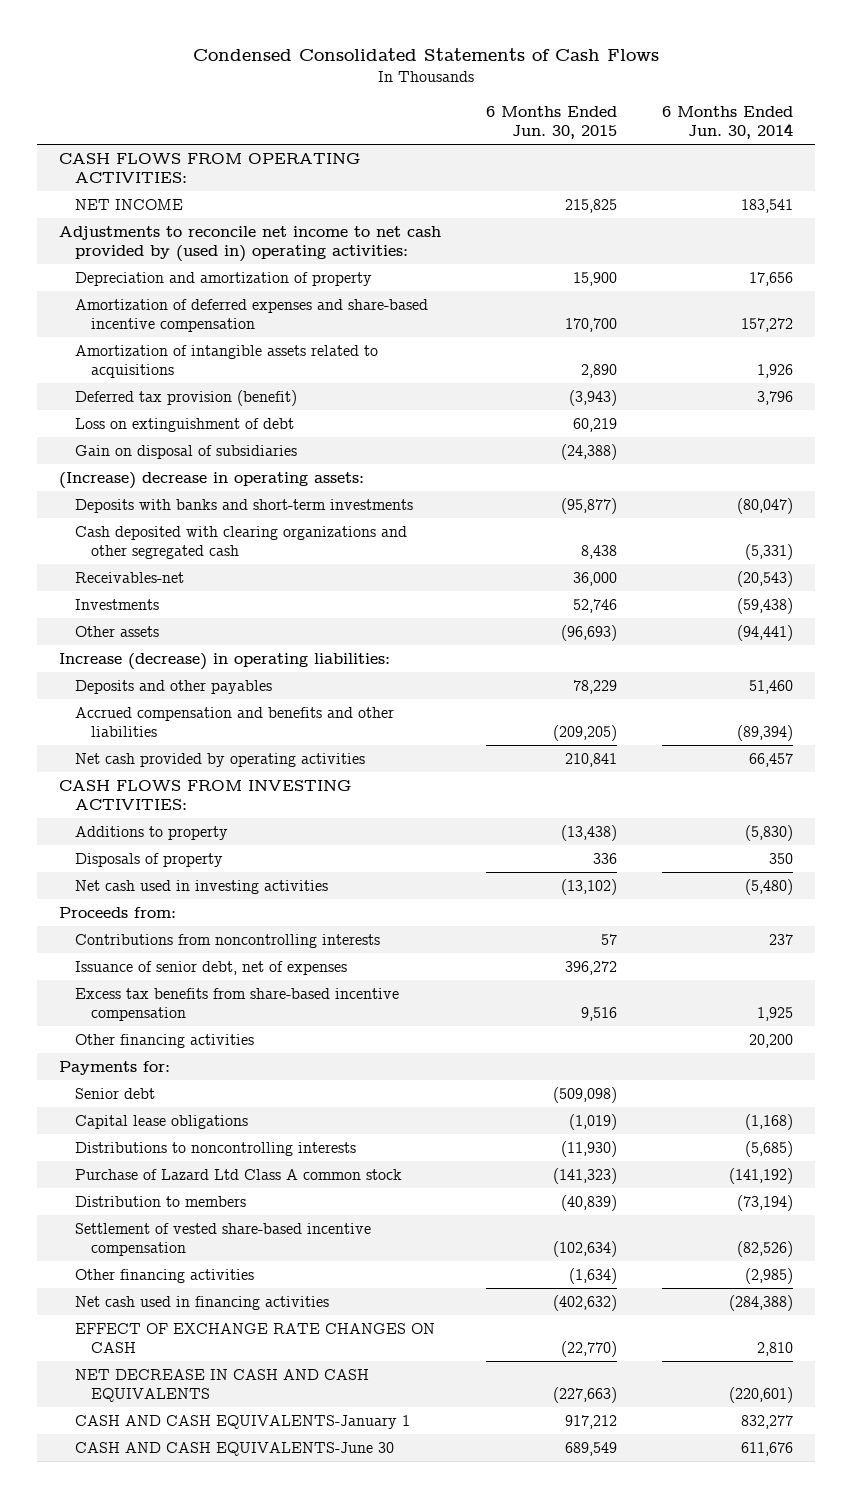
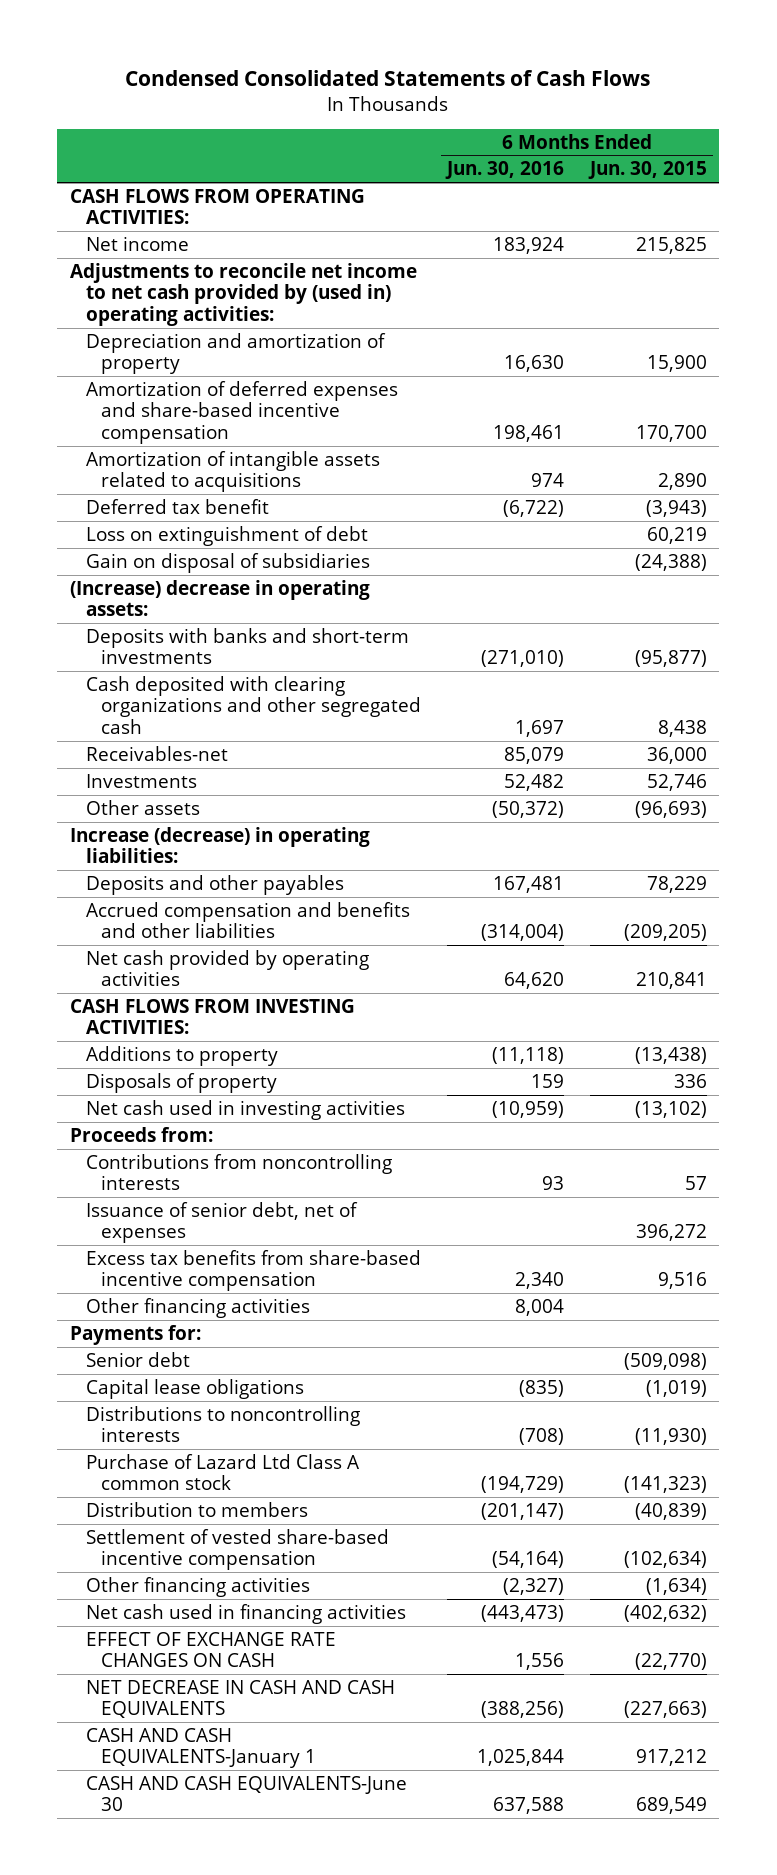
[661,105,793,140] 6 Months Ended Jun. 30, 2014 -> none
none -> [444,161,564,180] Jun. 30, 2016
[75,198,184,210] NET INCOME -> [85,235,189,251] Net income
[75,389,298,406] Deferred tax provision (benefit) -> [85,498,269,514] Deferred tax benefit

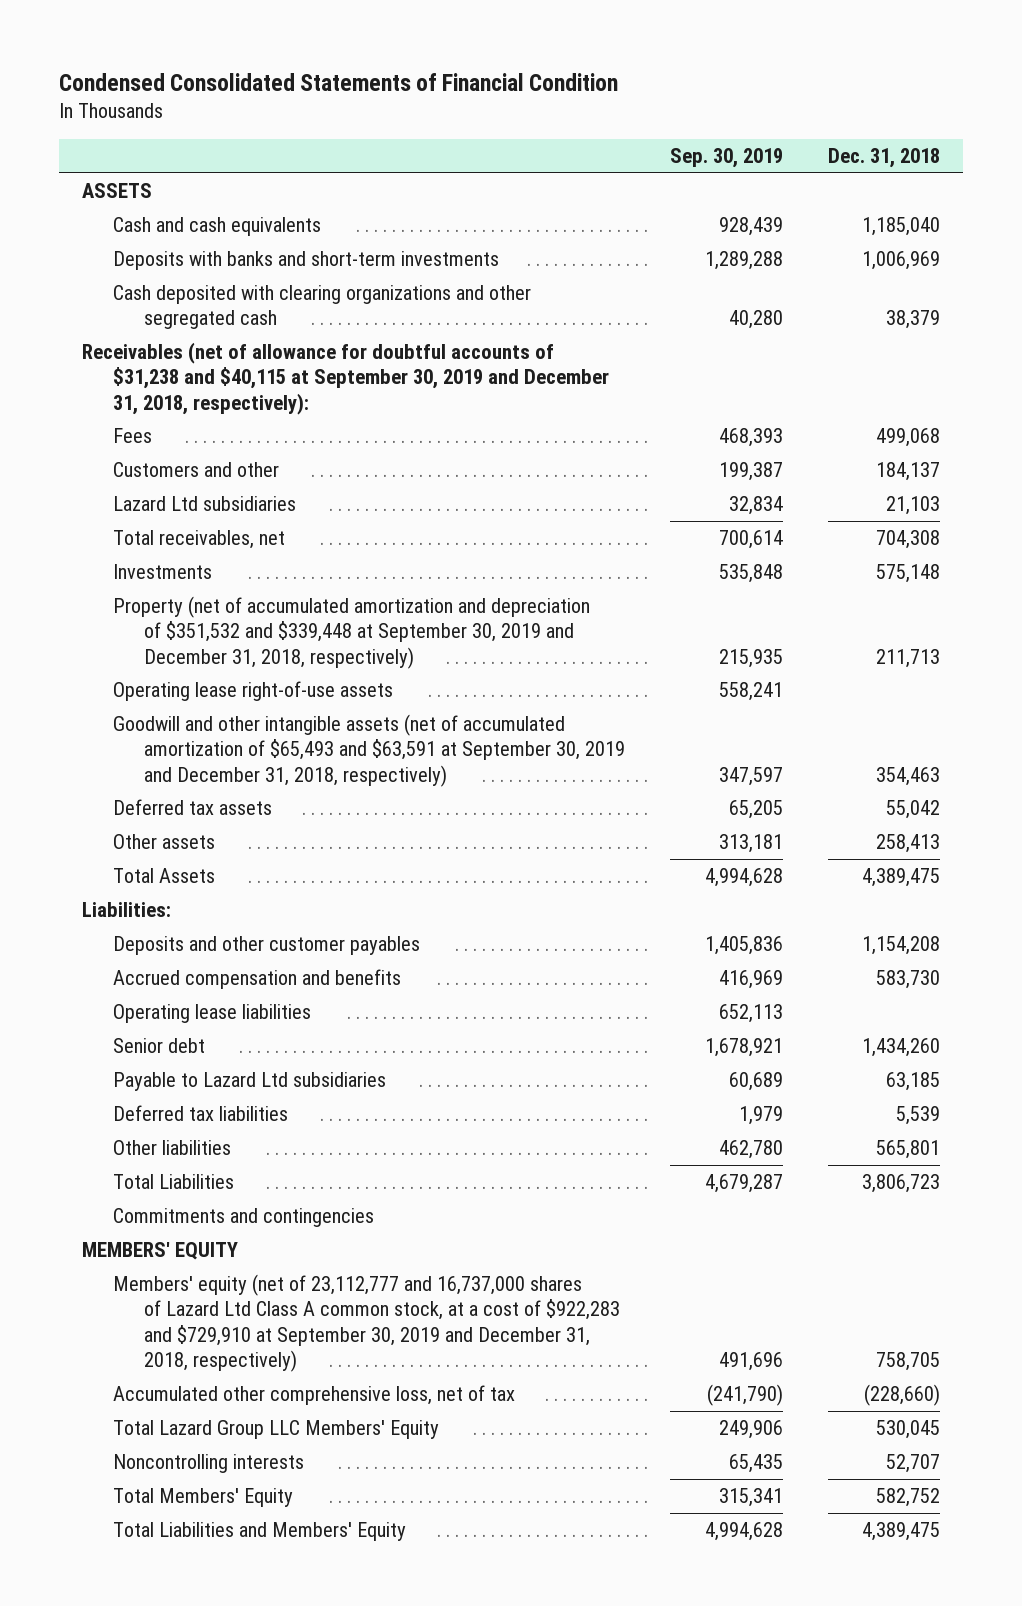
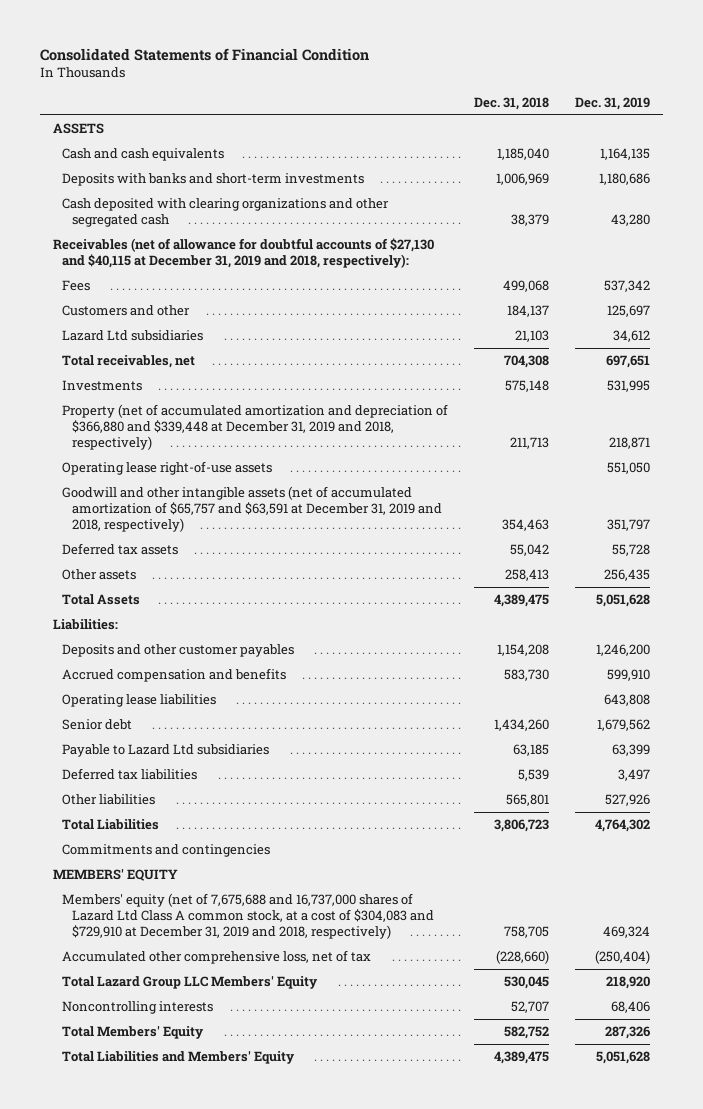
[59,72,619,91] Condensed Consolidated Statements of Financial Condition -> [39,47,369,61] Consolidated Statements of Financial Condition
[670,147,784,168] Sep. 30, 2019 -> none
none -> [575,96,651,110] Dec. 31, 2019
[81,342,609,415] Receivables (net of allowance for doubtful accounts of $31,238 and $40,115 at September 30, 2019 and December 31, 2018, respectively): -> [52,237,434,269] Receivables (net of allowance for doubtful accounts of $27,130 and $40,115 at December 31, 2019 and 2018, respectively):
[112,596,590,669] Property (net of accumulated amortization and depreciation of $351,532 and $339,448 at September 30, 2019 and December 31, 2018, respectively) -> [62,403,449,451] Property (net of accumulated amortization and depreciation of $366,880 and $339,448 at December 31, 2019 and 2018, respectively)
[112,714,626,787] Goodwill and other intangible assets (net of accumulated amortization of $65,493 and $63,591 at September 30, 2019 and December 31, 2018, respectively) -> [62,485,442,533] Goodwill and other intangible assets (net of accumulated amortization of $65,757 and $63,591 at December 31, 2019 and 2018, respectively)
[112,1274,621,1372] Members' equity (net of 23,112,777 and 16,737,000 shares of Lazard Ltd Class A common stock, at a cost of $922,283 and $729,910 at September 30, 2019 and December 31, 2018, respectively) -> [62,892,434,940] Members' equity (net of 7,675,688 and 16,737,000 shares of Lazard Ltd Class A common stock, at a cost of $304,083 and $729,910 at December 31, 2019 and 2018, respectively)

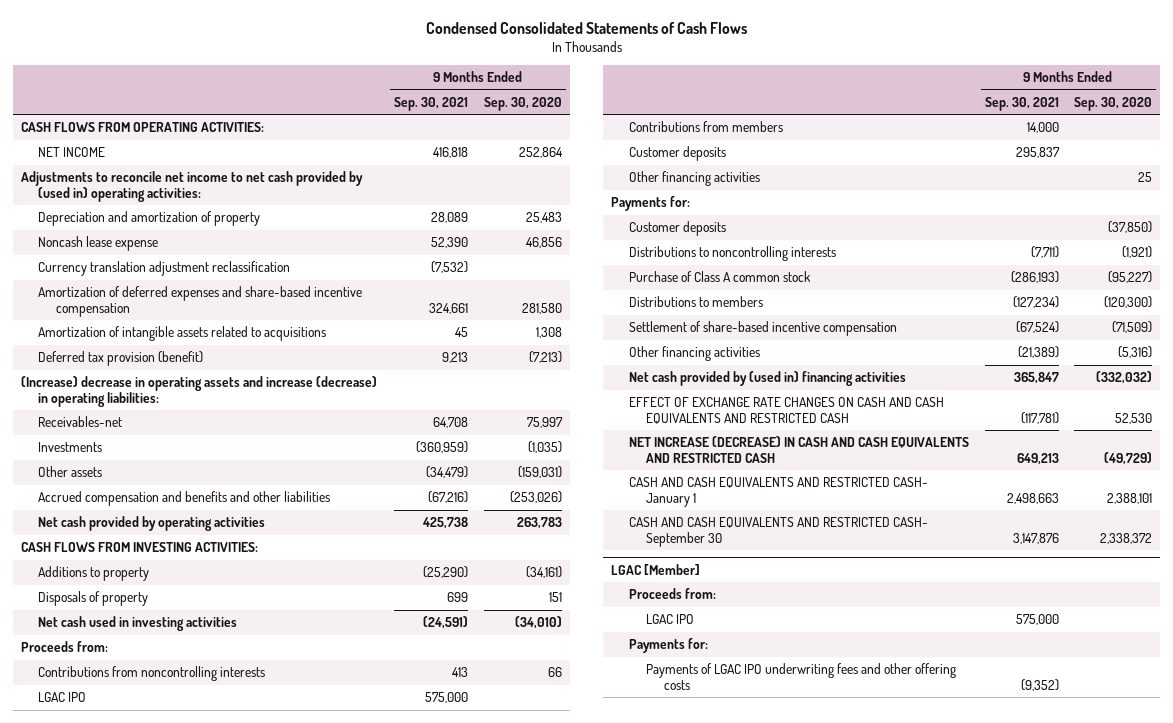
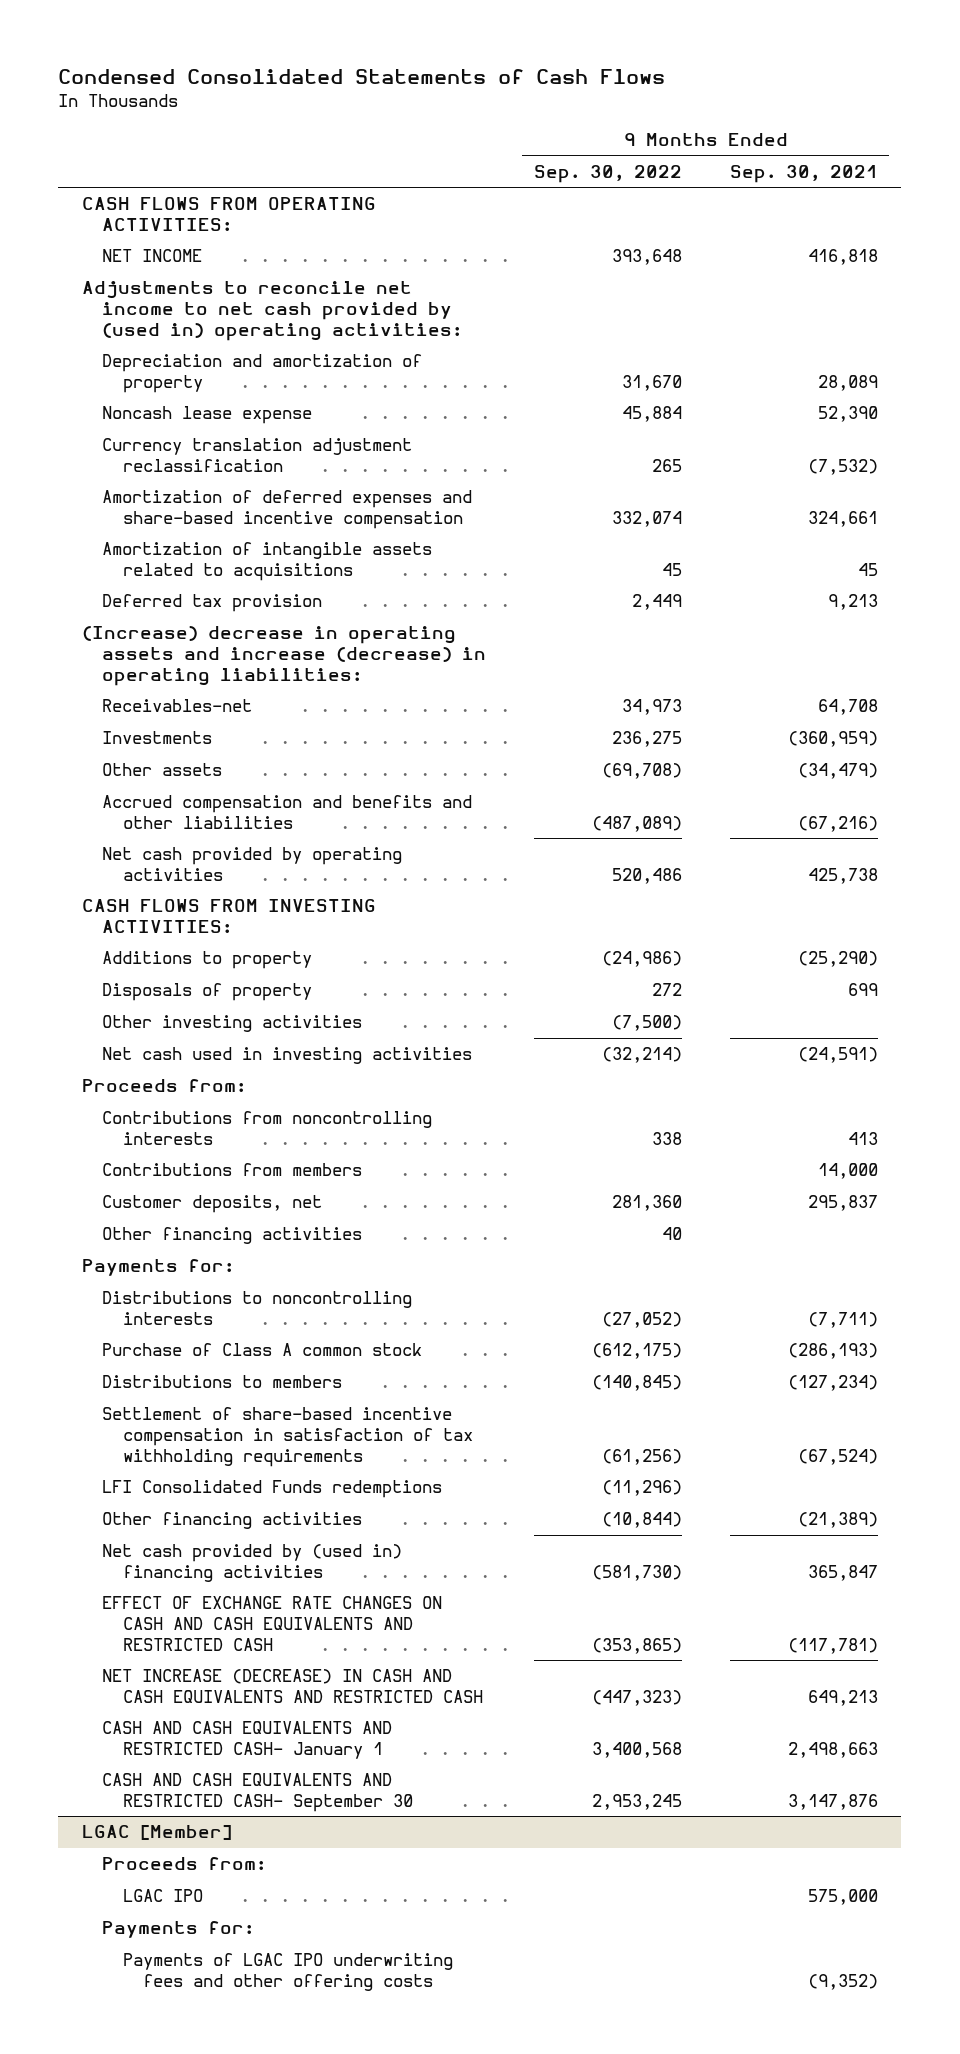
[484,96,563,111] Sep. 30, 2020 -> none
none -> [534,164,683,183] Sep. 30, 2022
[38,351,204,367] Deferred tax provision (benefit) -> [102,594,323,613] Deferred tax provision
none -> [102,1015,363,1033] Other investing activities
[38,692,87,703] LGAC IPO -> none
[628,146,726,162] Customer deposits -> [102,1195,323,1214] Customer deposits, net
[628,221,726,237] Customer deposits -> none
[628,321,897,337] Settlement of share-based incentive compensation -> [102,1407,473,1467] Settlement of share-based incentive compensation in satisfaction of tax withholding requirements
none -> [102,1480,443,1499] LFI Consolidated Funds redemptions

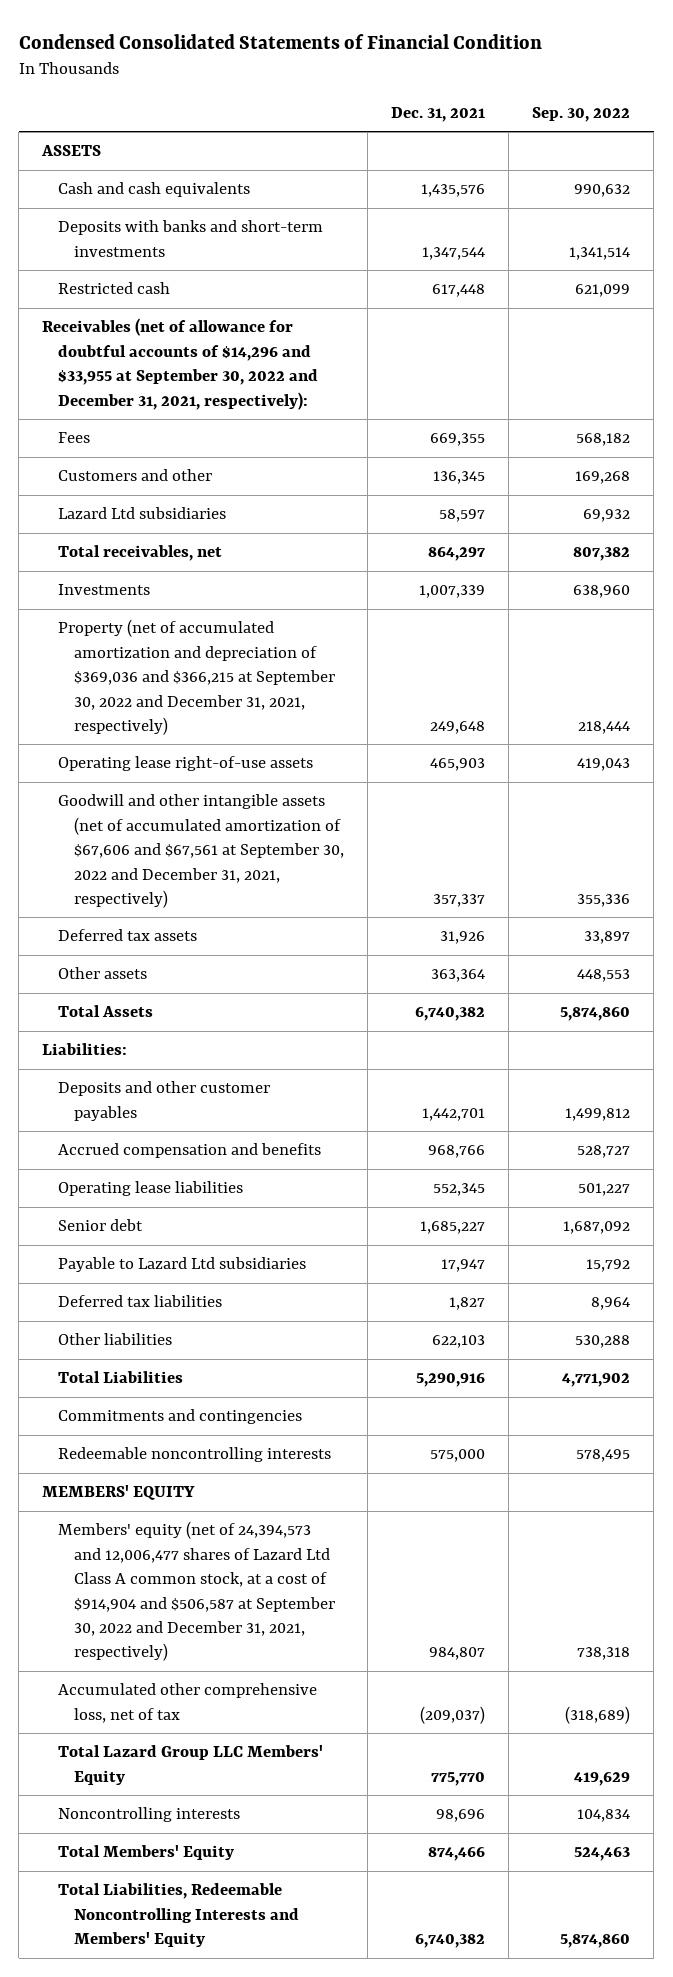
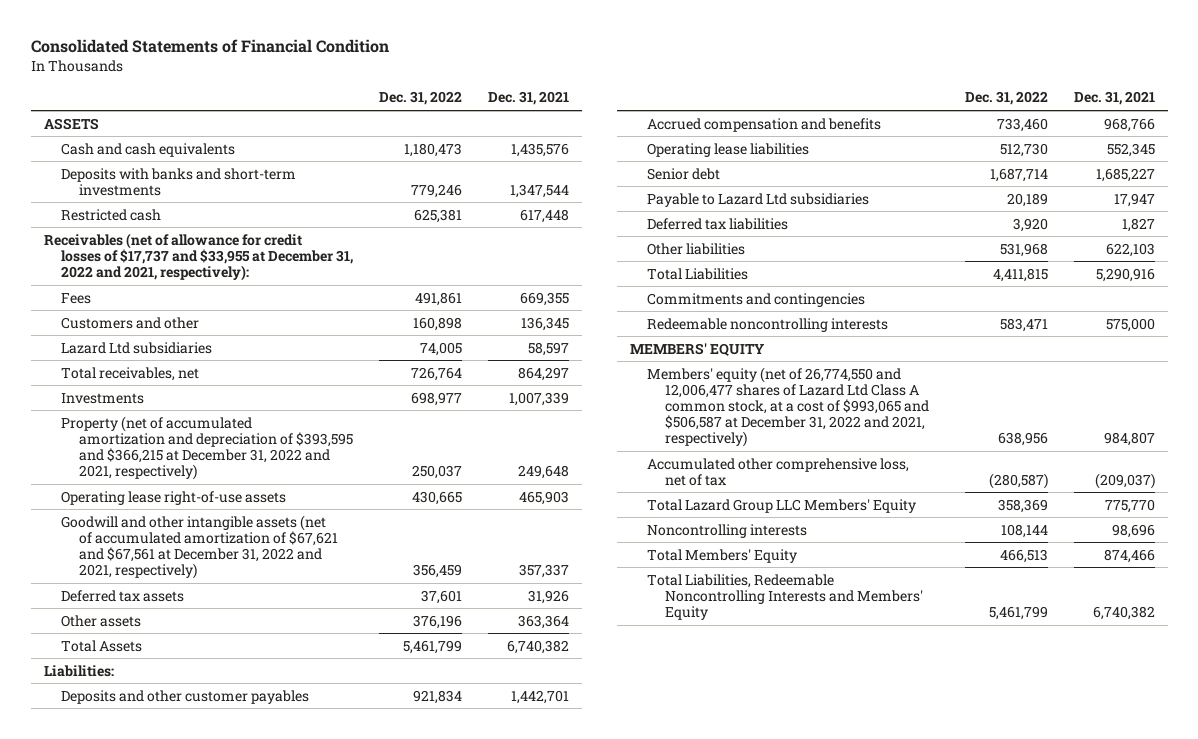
[18,33,542,49] Condensed Consolidated Statements of Financial Condition -> [30,39,389,54] Consolidated Statements of Financial Condition
[532,106,631,122] Sep. 30, 2022 -> none
none -> [379,91,463,106] Dec. 31, 2022
[42,318,319,410] Receivables (net of allowance for doubtful accounts of $14,296 and $33,955 at September 30, 2022 and December 31, 2021, respectively): -> [43,232,354,281] Receivables (net of allowance for credit losses of $17,737 and $33,955 at December 31, 2022 and 2021, respectively):
[58,619,335,736] Property (net of accumulated amortization and depreciation of $369,036 and $366,215 at September 30, 2022 and December 31, 2021, respectively) -> [61,415,353,481] Property (net of accumulated amortization and depreciation of $393,595 and $366,215 at December 31, 2022 and 2021, respectively)
[58,794,344,909] Goodwill and other intangible assets (net of accumulated amortization of $67,606 and $67,561 at September 30, 2022 and December 31, 2021, respectively) -> [61,514,338,580] Goodwill and other intangible assets (net of accumulated amortization of $67,621 and $67,561 at December 31, 2022 and 2021, respectively)
[58,1521,335,1662] Members' equity (net of 24,394,573 and 12,006,477 shares of Lazard Ltd Class A common stock, at a cost of $914,904 and $506,587 at September 30, 2022 and December 31, 2021, respectively) -> [647,366,929,448] Members' equity (net of 26,774,550 and 12,006,477 shares of Lazard Ltd Class A common stock, at a cost of $993,065 and $506,587 at December 31, 2022 and 2021, respectively)

